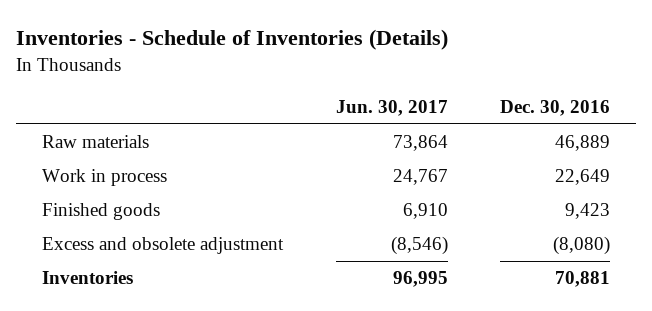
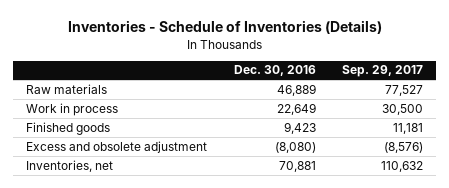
[335,100,448,117] Jun. 30, 2017 -> none
none -> [341,65,423,78] Sep. 29, 2017
[42,271,134,285] Inventories -> [26,159,114,172] Inventories, net

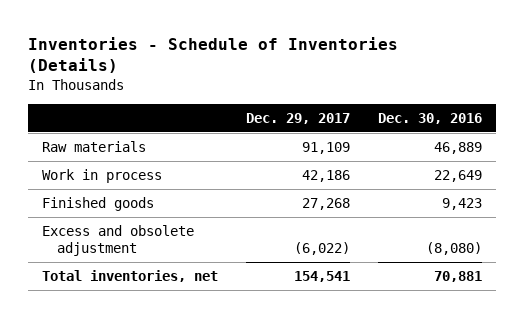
[341,65,423,78] Sep. 29, 2017 -> none
none -> [245,113,350,125] Dec. 29, 2017
[26,159,114,172] Inventories, net -> [41,269,218,282] Total inventories, net

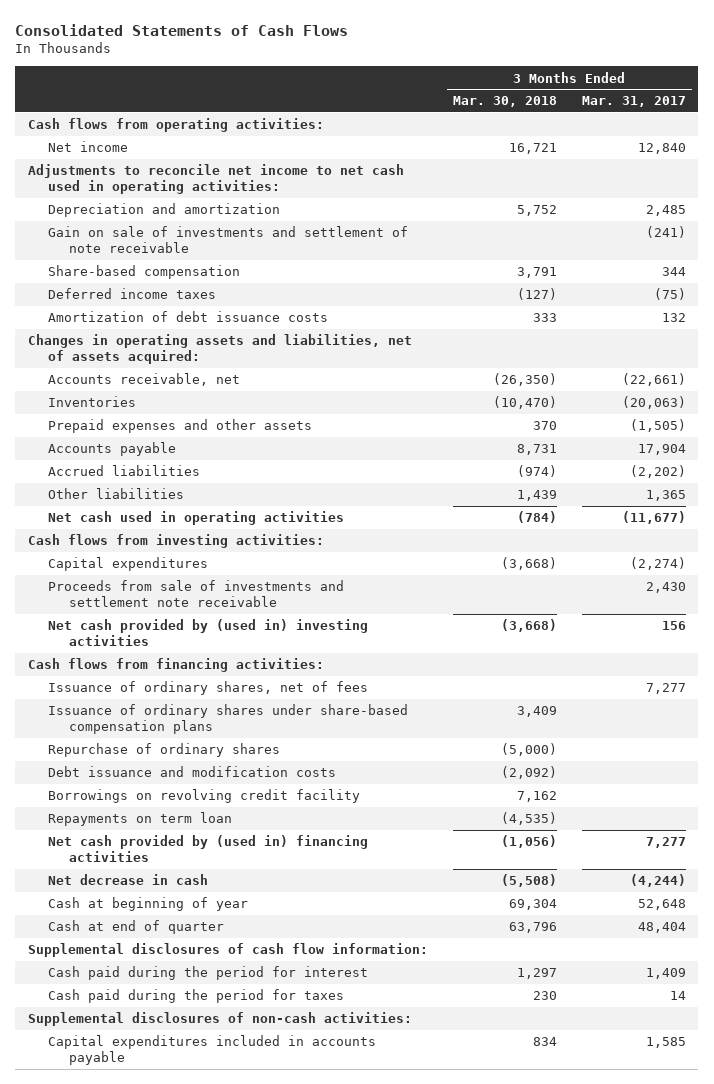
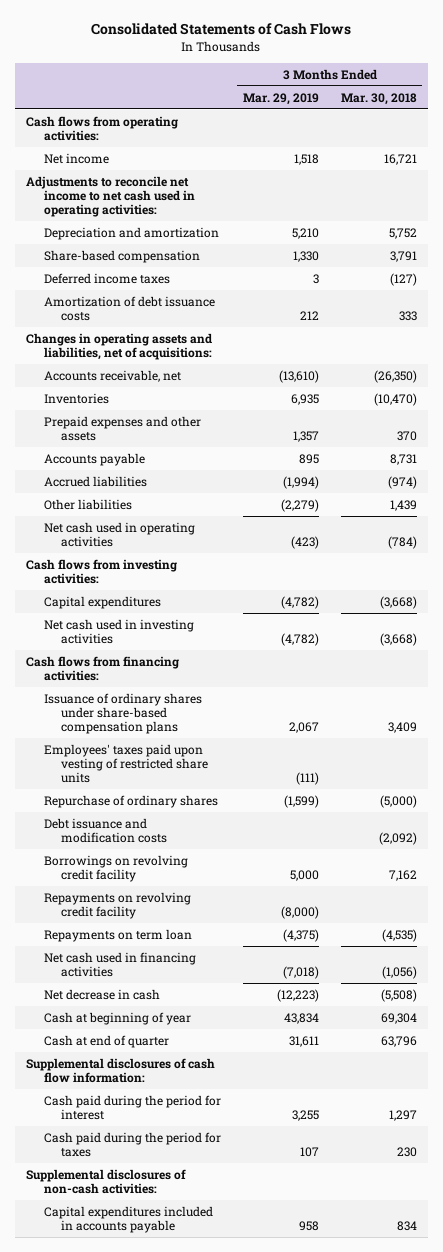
[581,96,686,108] Mar. 31, 2017 -> none
none -> [242,92,319,105] Mar. 29, 2019
[48,226,409,253] Gain on sale of investments and settlement of note receivable -> none
[27,334,412,364] Changes in operating assets and liabilities, net of assets acquired: -> [26,332,213,361] Changes in operating assets and liabilities, net of acquisitions:
[48,580,345,607] Proceeds from sale of investments and settlement note receivable -> none
[48,619,369,646] Net cash provided by (used in) investing activities -> [43,618,194,645] Net cash used in investing activities
[48,681,369,696] Issuance of ordinary shares, net of fees -> none
none -> [43,743,208,784] Employees' taxes paid upon vesting of restricted share units
none -> [43,891,191,920] Repayments on revolving credit facility
[48,835,369,862] Net cash provided by (used in) financing activities -> [43,951,196,978] Net cash used in financing activities

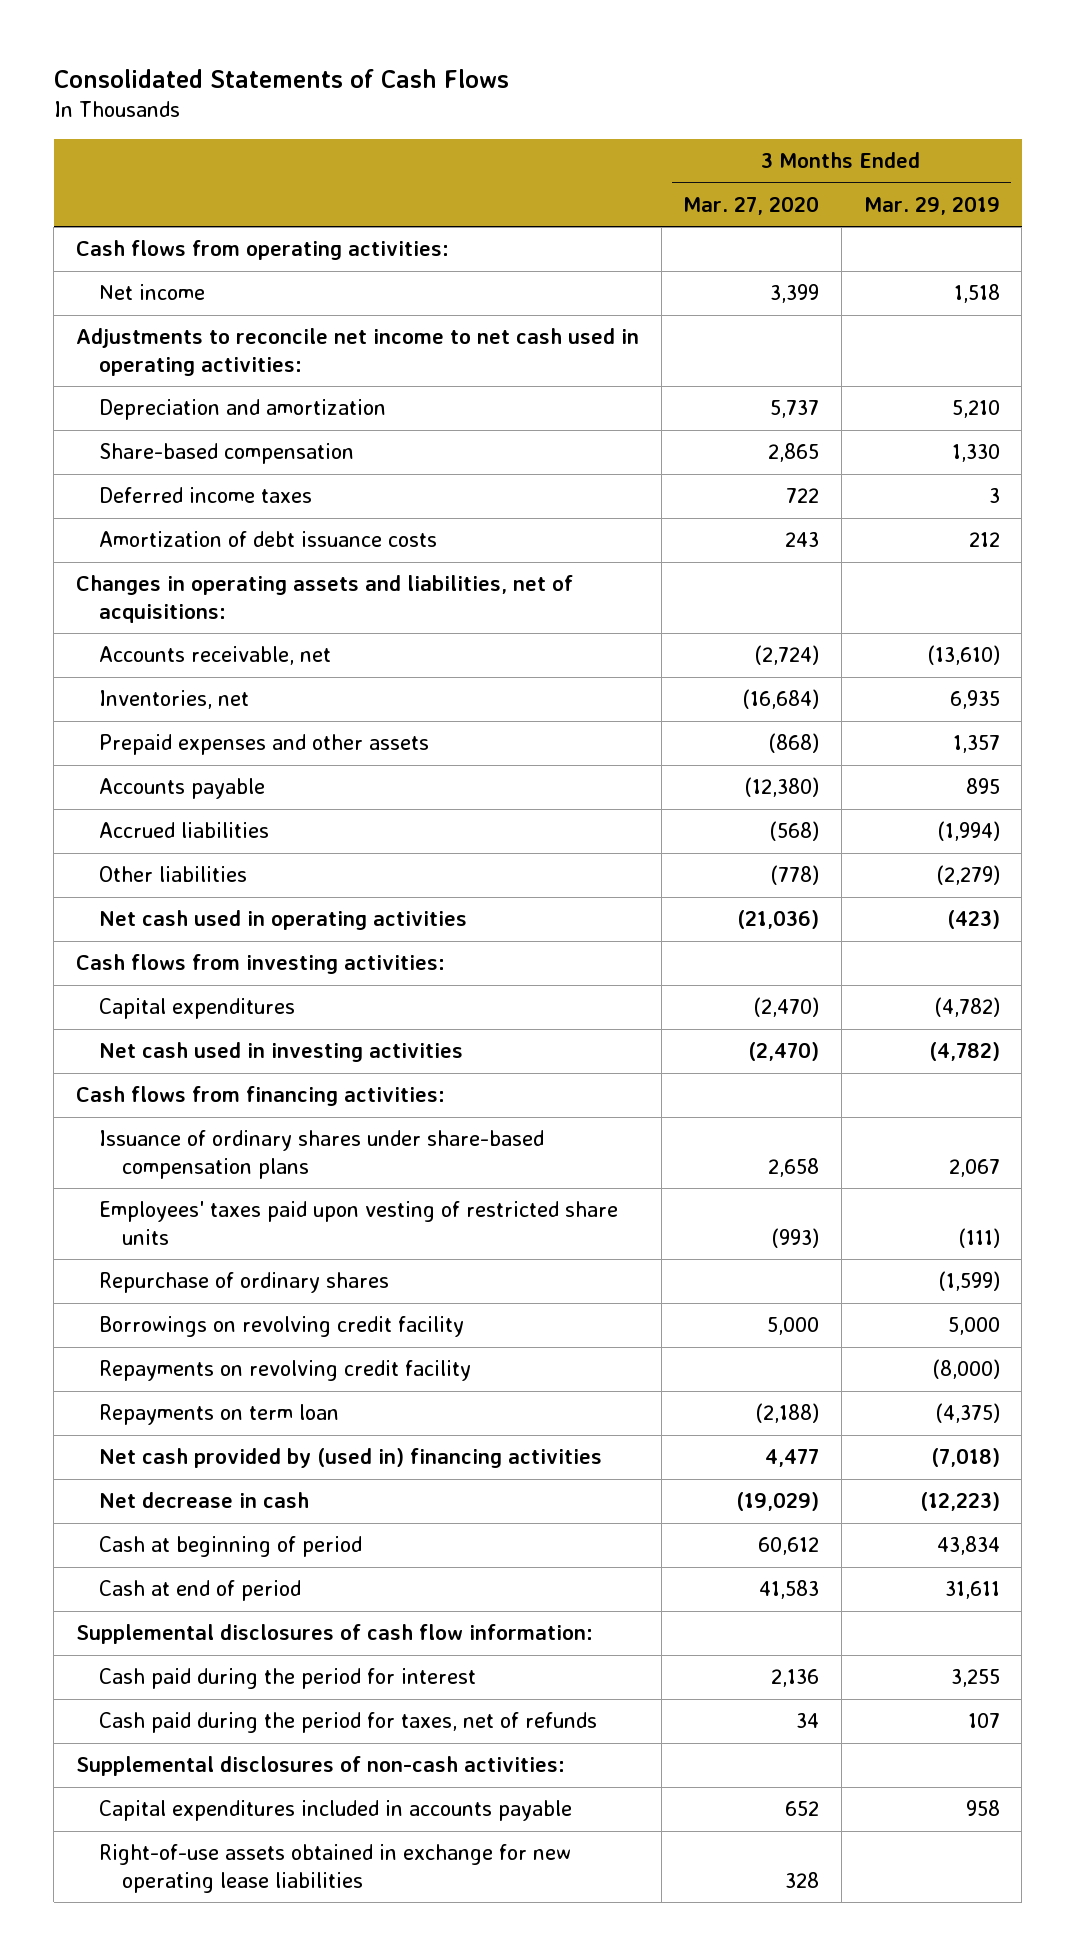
[340,92,417,105] Mar. 30, 2018 -> none
none -> [683,195,820,215] Mar. 27, 2020
[43,392,109,404] Inventories -> [98,690,249,710] Inventories, net
[43,817,167,844] Debt issuance and modification costs -> none
[43,951,196,978] Net cash used in financing activities -> [98,1448,602,1469] Net cash provided by (used in) financing activities
[43,1011,191,1025] Cash at beginning of year -> [98,1536,362,1558] Cash at beginning of period
[43,1034,169,1048] Cash at end of quarter -> [98,1580,301,1602] Cash at end of period
[43,1131,221,1158] Cash paid during the period for taxes -> [98,1712,597,1734] Cash paid during the period for taxes, net of refunds
none -> [98,1844,571,1893] Right-of-use assets obtained in exchange for new operating lease liabilities

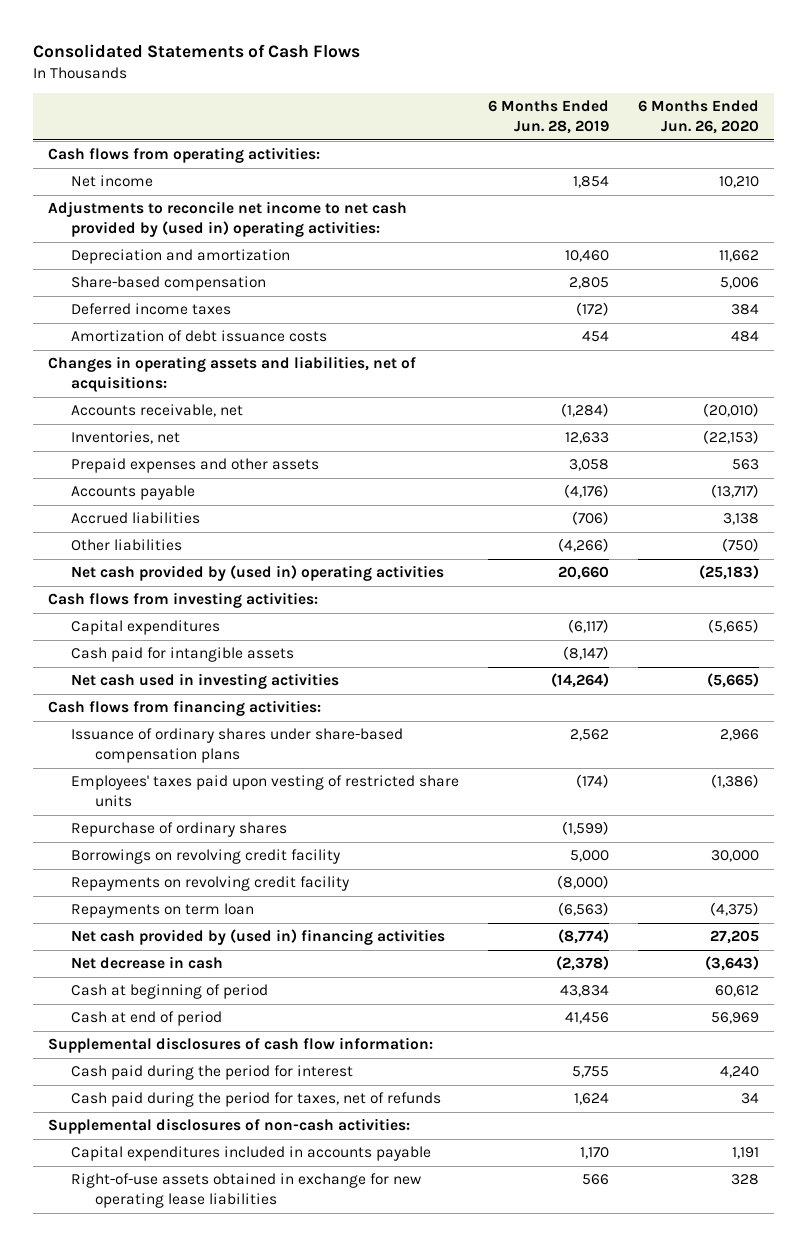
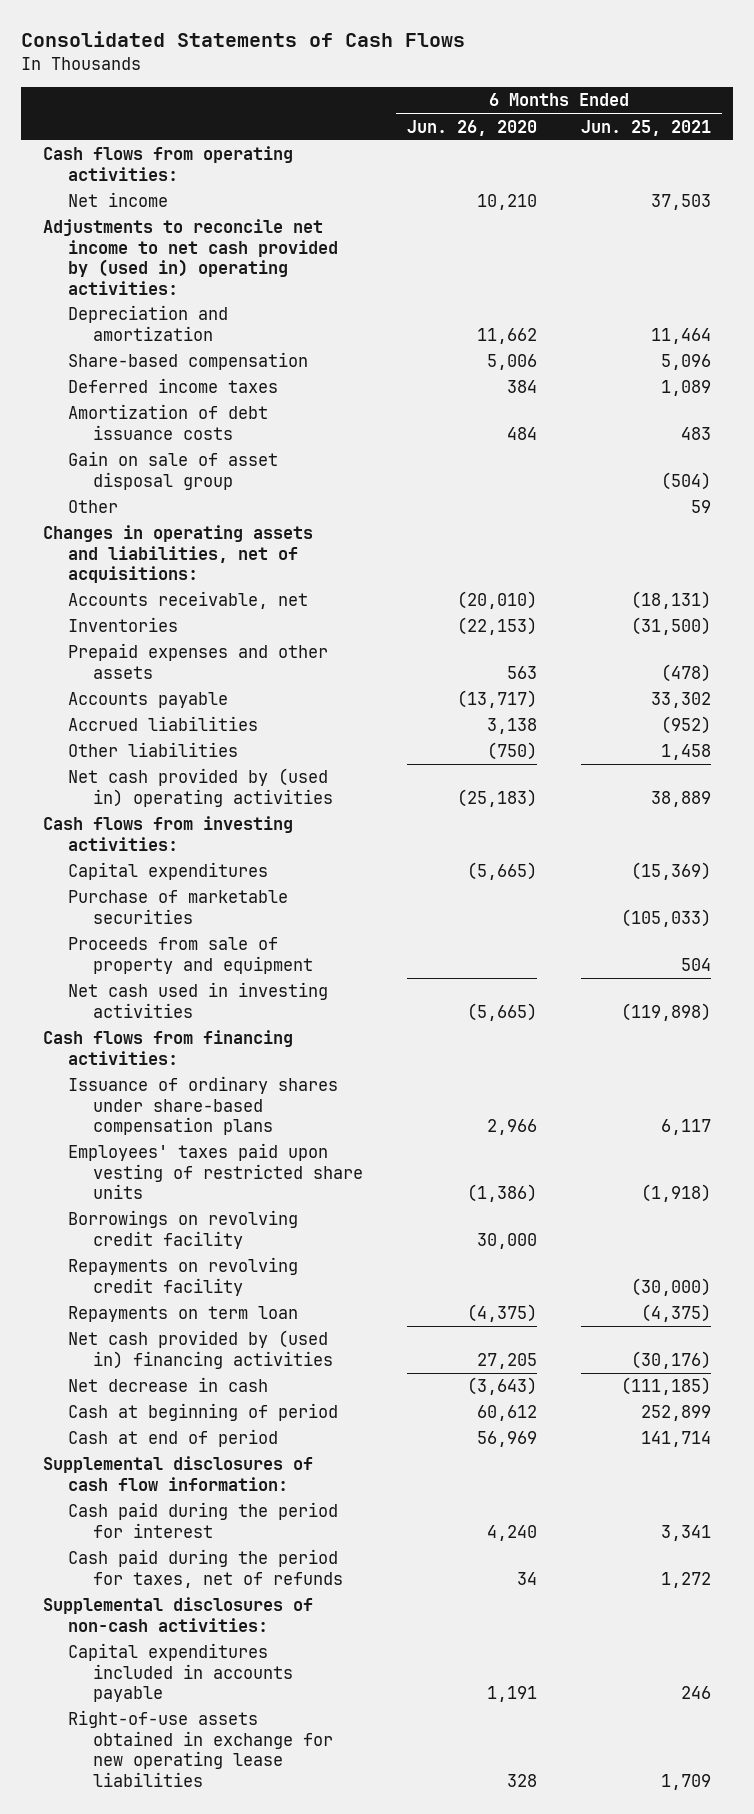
[488,100,610,134] 6 Months Ended Jun. 28, 2019 -> none
none -> [581,119,712,136] Jun. 25, 2021
none -> [67,451,278,490] Gain on sale of asset disposal group
none -> [67,500,118,514] Other
[71,431,181,445] Inventories, net -> [67,617,178,633] Inventories
[71,647,295,663] Cash paid for intangible assets -> none
none -> [67,890,288,924] Purchase of marketable securities
none -> [67,937,313,974] Proceeds from sale of property and equipment
[71,822,288,838] Repurchase of ordinary shares -> none

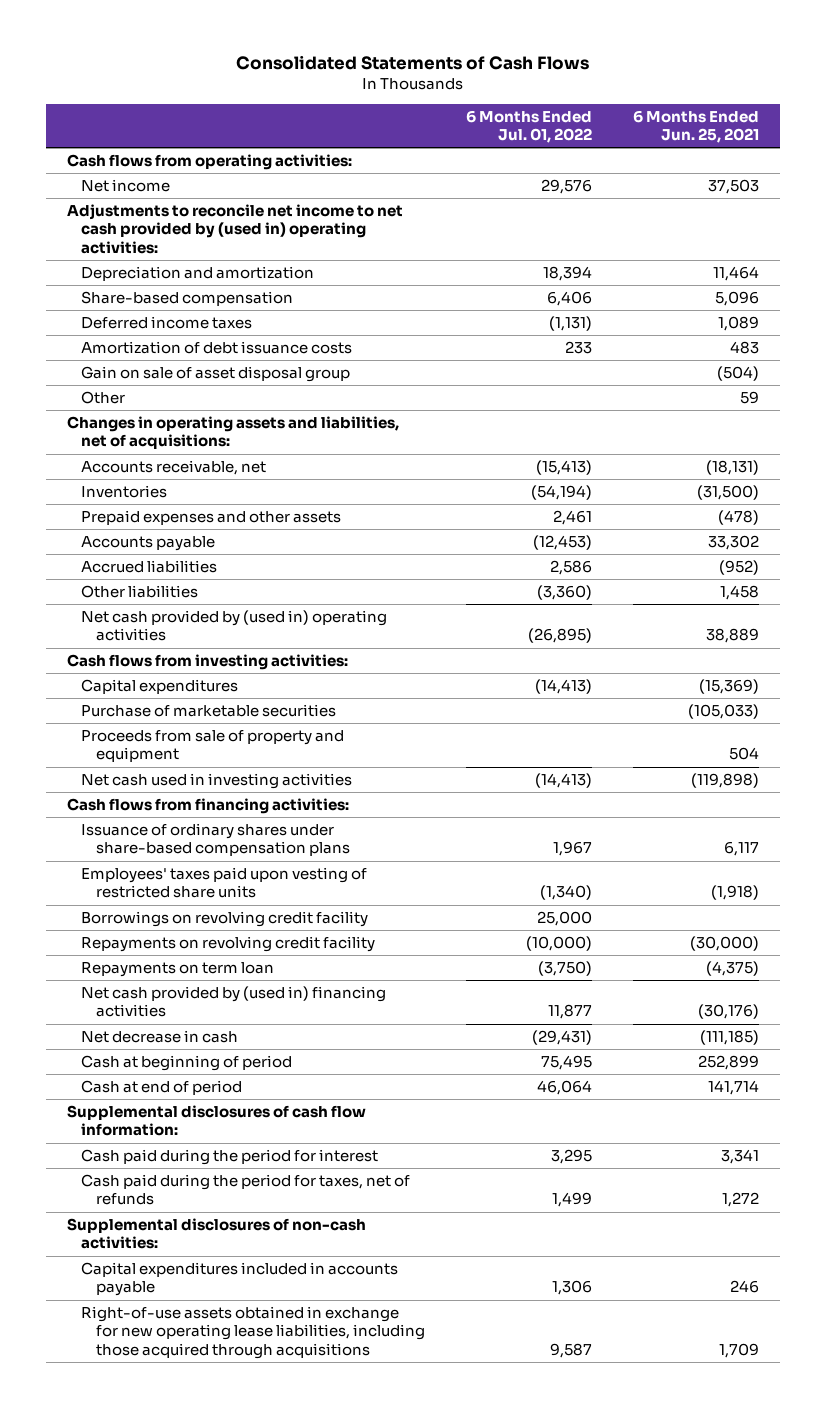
[406,119,537,136] Jun. 26, 2020 -> none
none -> [466,109,593,144] 6 Months Ended Jul. 01, 2022
[67,1710,333,1787] Right-of-use assets obtained in exchange for new operating lease liabilities -> [81,1306,426,1359] Right-of-use assets obtained in exchange for new operating lease liabilities, including those acquired through acquisitions

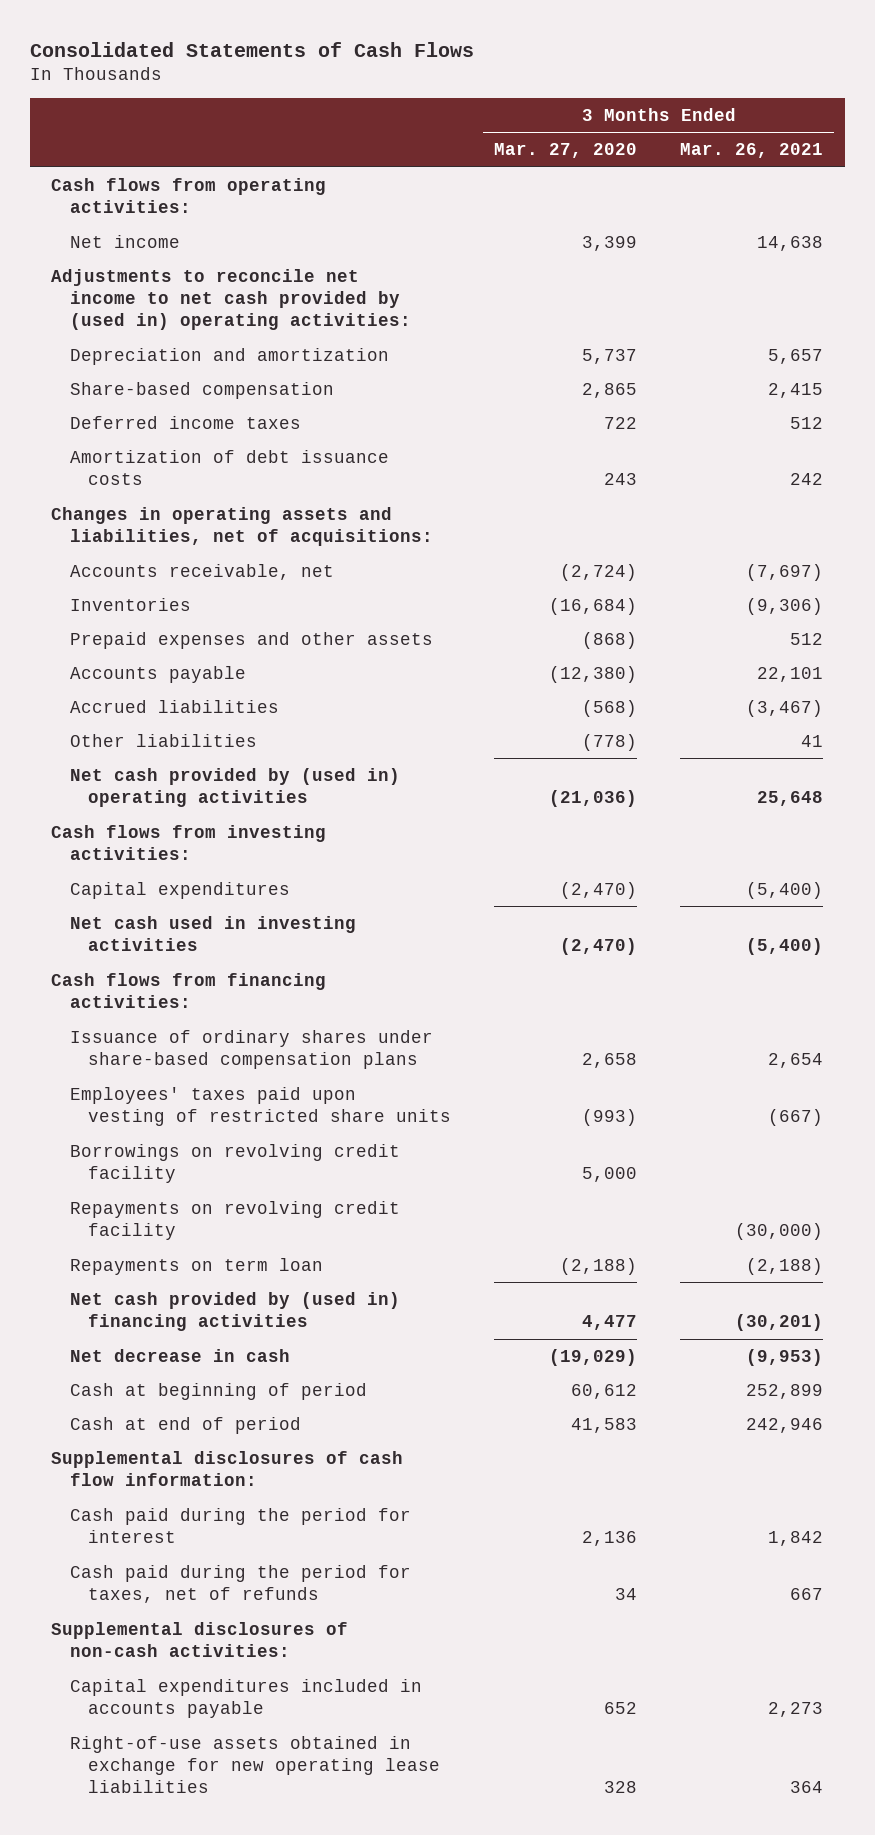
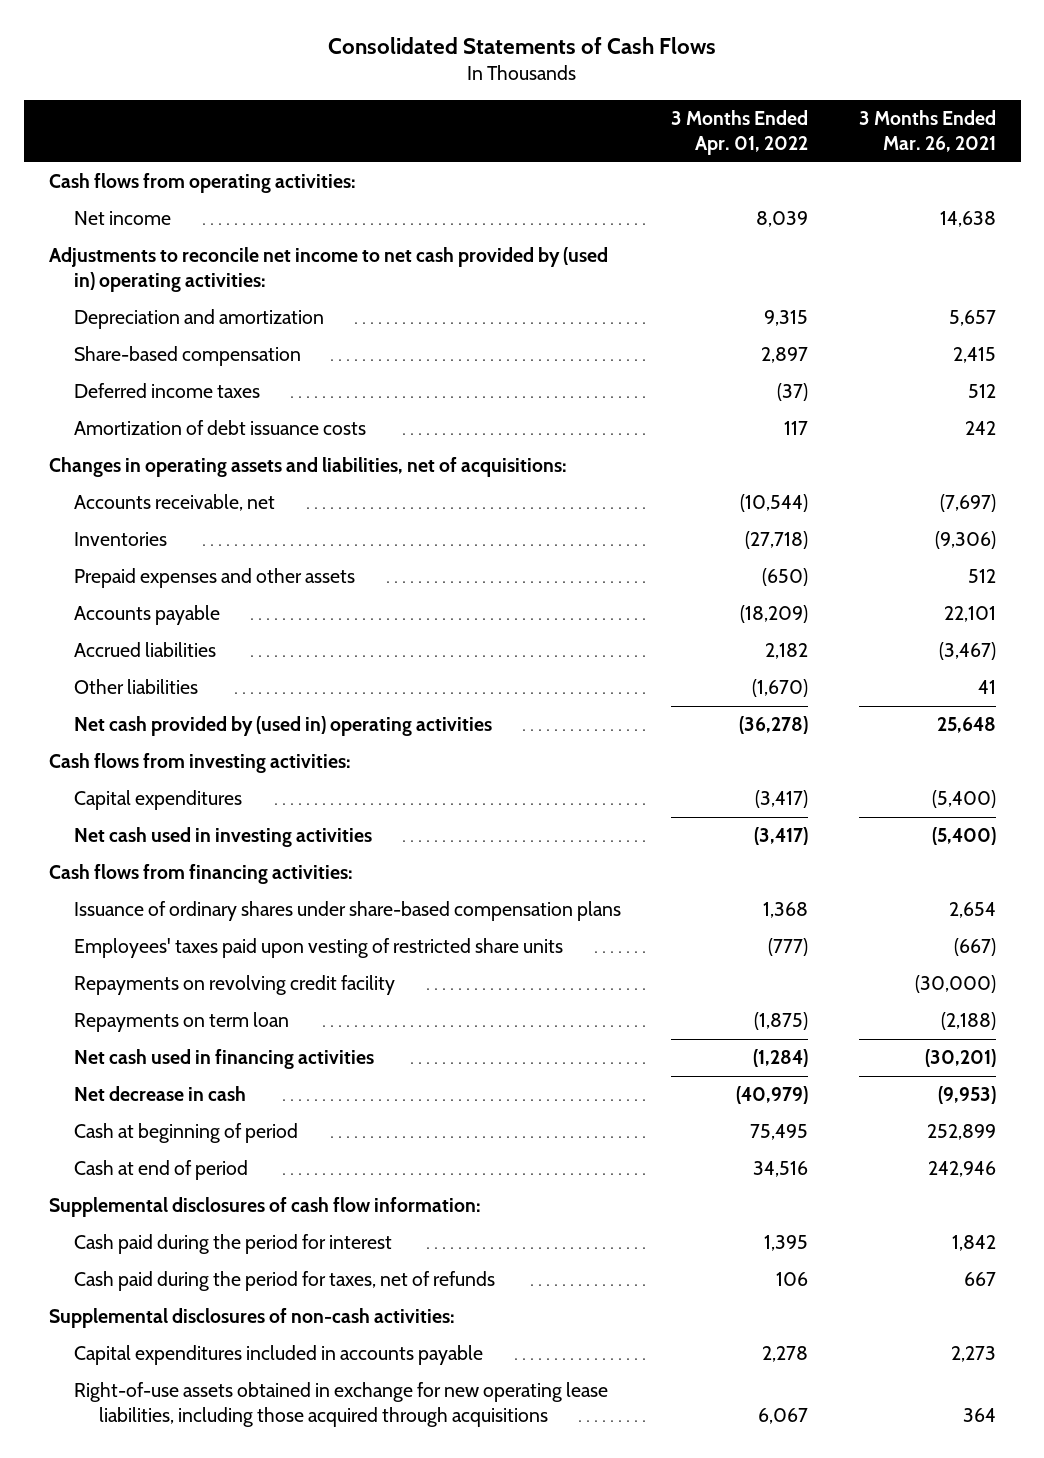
[494,143,638,159] Mar. 27, 2020 -> none
none -> [671,109,809,156] 3 Months Ended Apr. 01, 2022
[69,1143,400,1184] Borrowings on revolving credit facility -> none
[69,1291,400,1332] Net cash provided by (used in) financing activities -> [74,1049,375,1070] Net cash used in financing activities
[69,1735,441,1794] Right-of-use assets obtained in exchange for new operating lease liabilities -> [74,1382,609,1428] Right-of-use assets obtained in exchange for new operating lease liabilities, including those acquired through acquisitions

